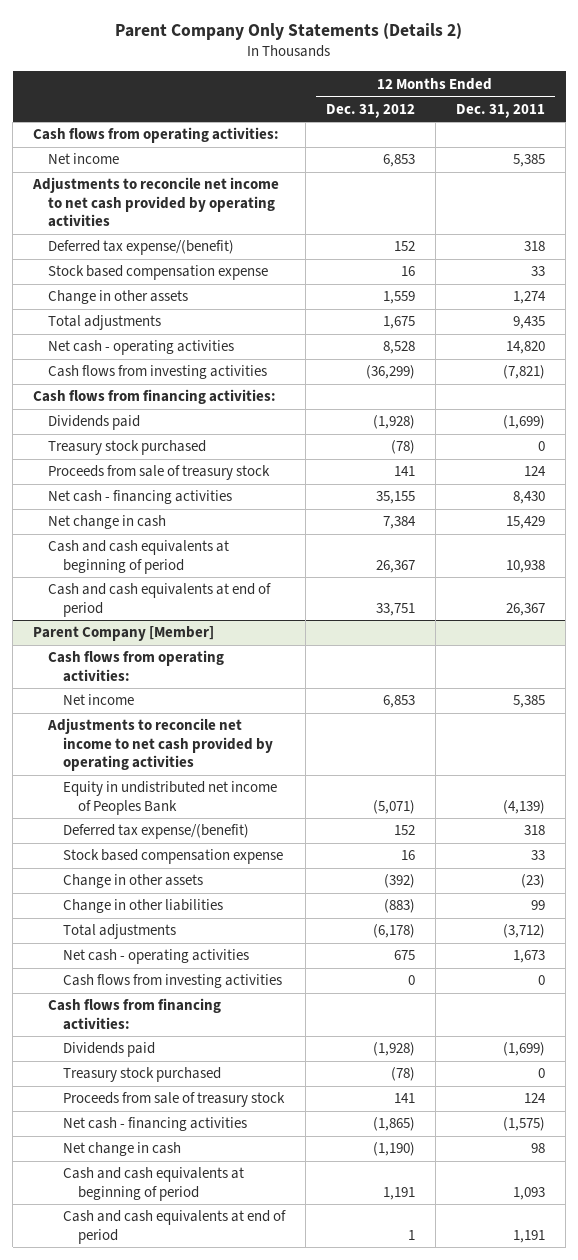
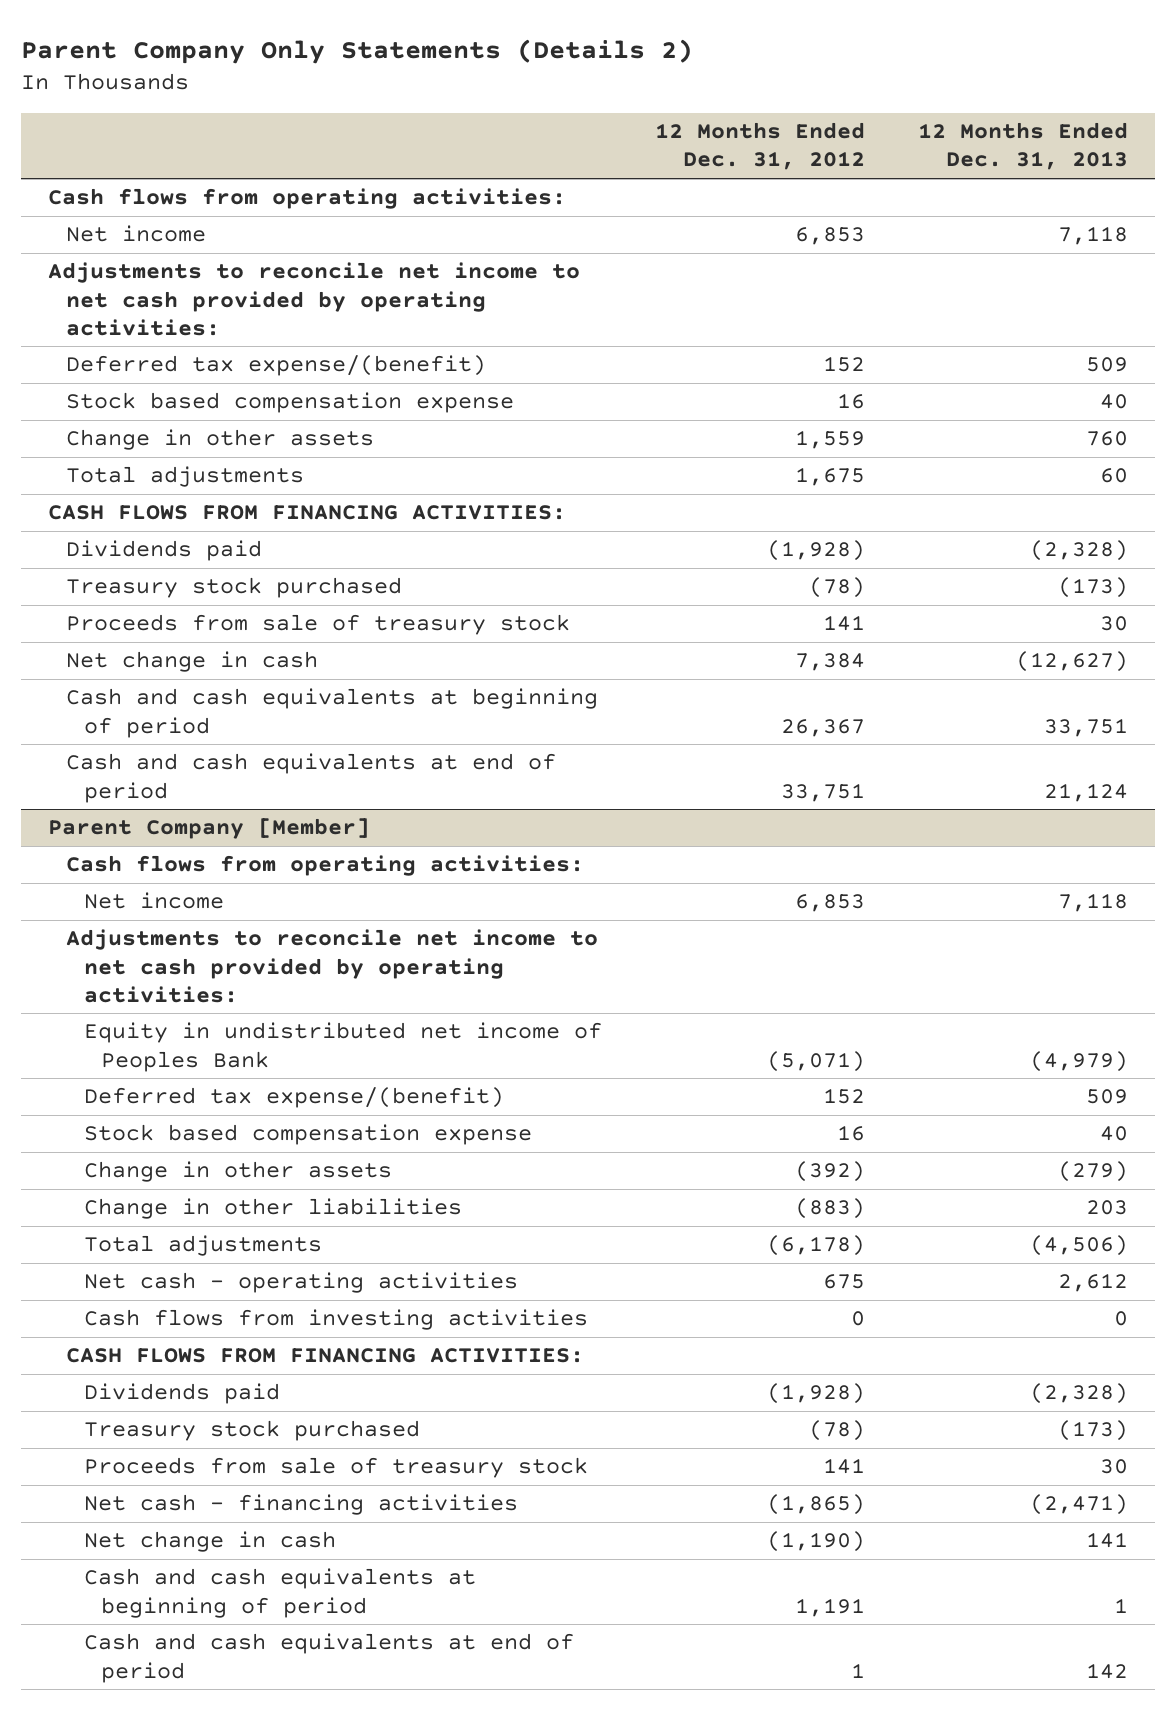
[456,103,546,118] Dec. 31, 2011 -> none
none -> [918,122,1129,171] 12 Months Ended Dec. 31, 2013
[32,177,280,228] Adjustments to reconcile net income to net cash provided by operating activities -> [48,262,581,336] Adjustments to reconcile net income to net cash provided by operating activities:
[48,340,235,356] Net cash - operating activities -> none
[48,365,268,380] Cash flows from investing activities -> none
[33,389,277,405] Cash flows from financing activities: -> [48,505,567,521] CASH FLOWS FROM FINANCING ACTIVITIES:
[48,490,233,505] Net cash - financing activities -> none
[47,718,273,772] Adjustments to reconcile net income to net cash provided by operating activities -> [65,929,598,1003] Adjustments to reconcile net income to net cash provided by operating activities:
[48,998,222,1030] Cash flows from financing activities: -> [65,1348,584,1364] CASH FLOWS FROM FINANCING ACTIVITIES:

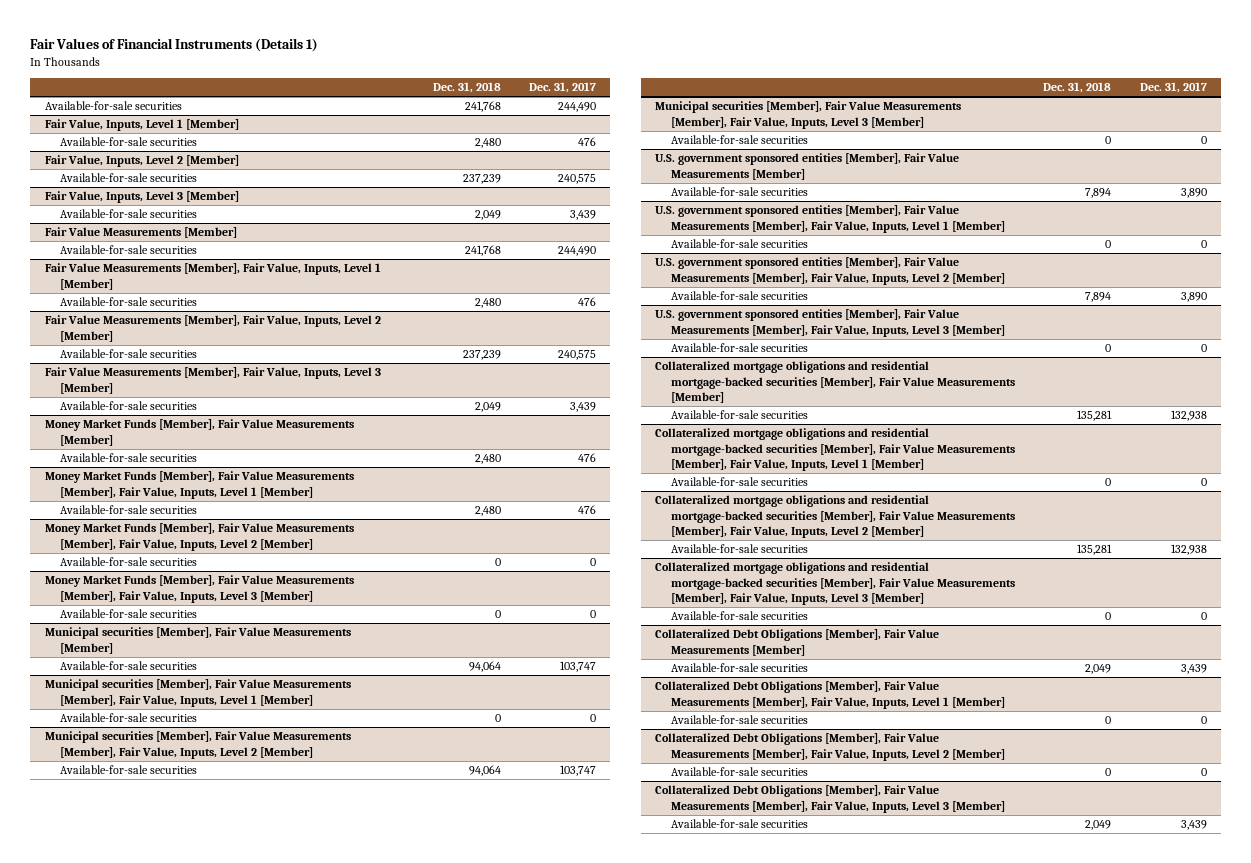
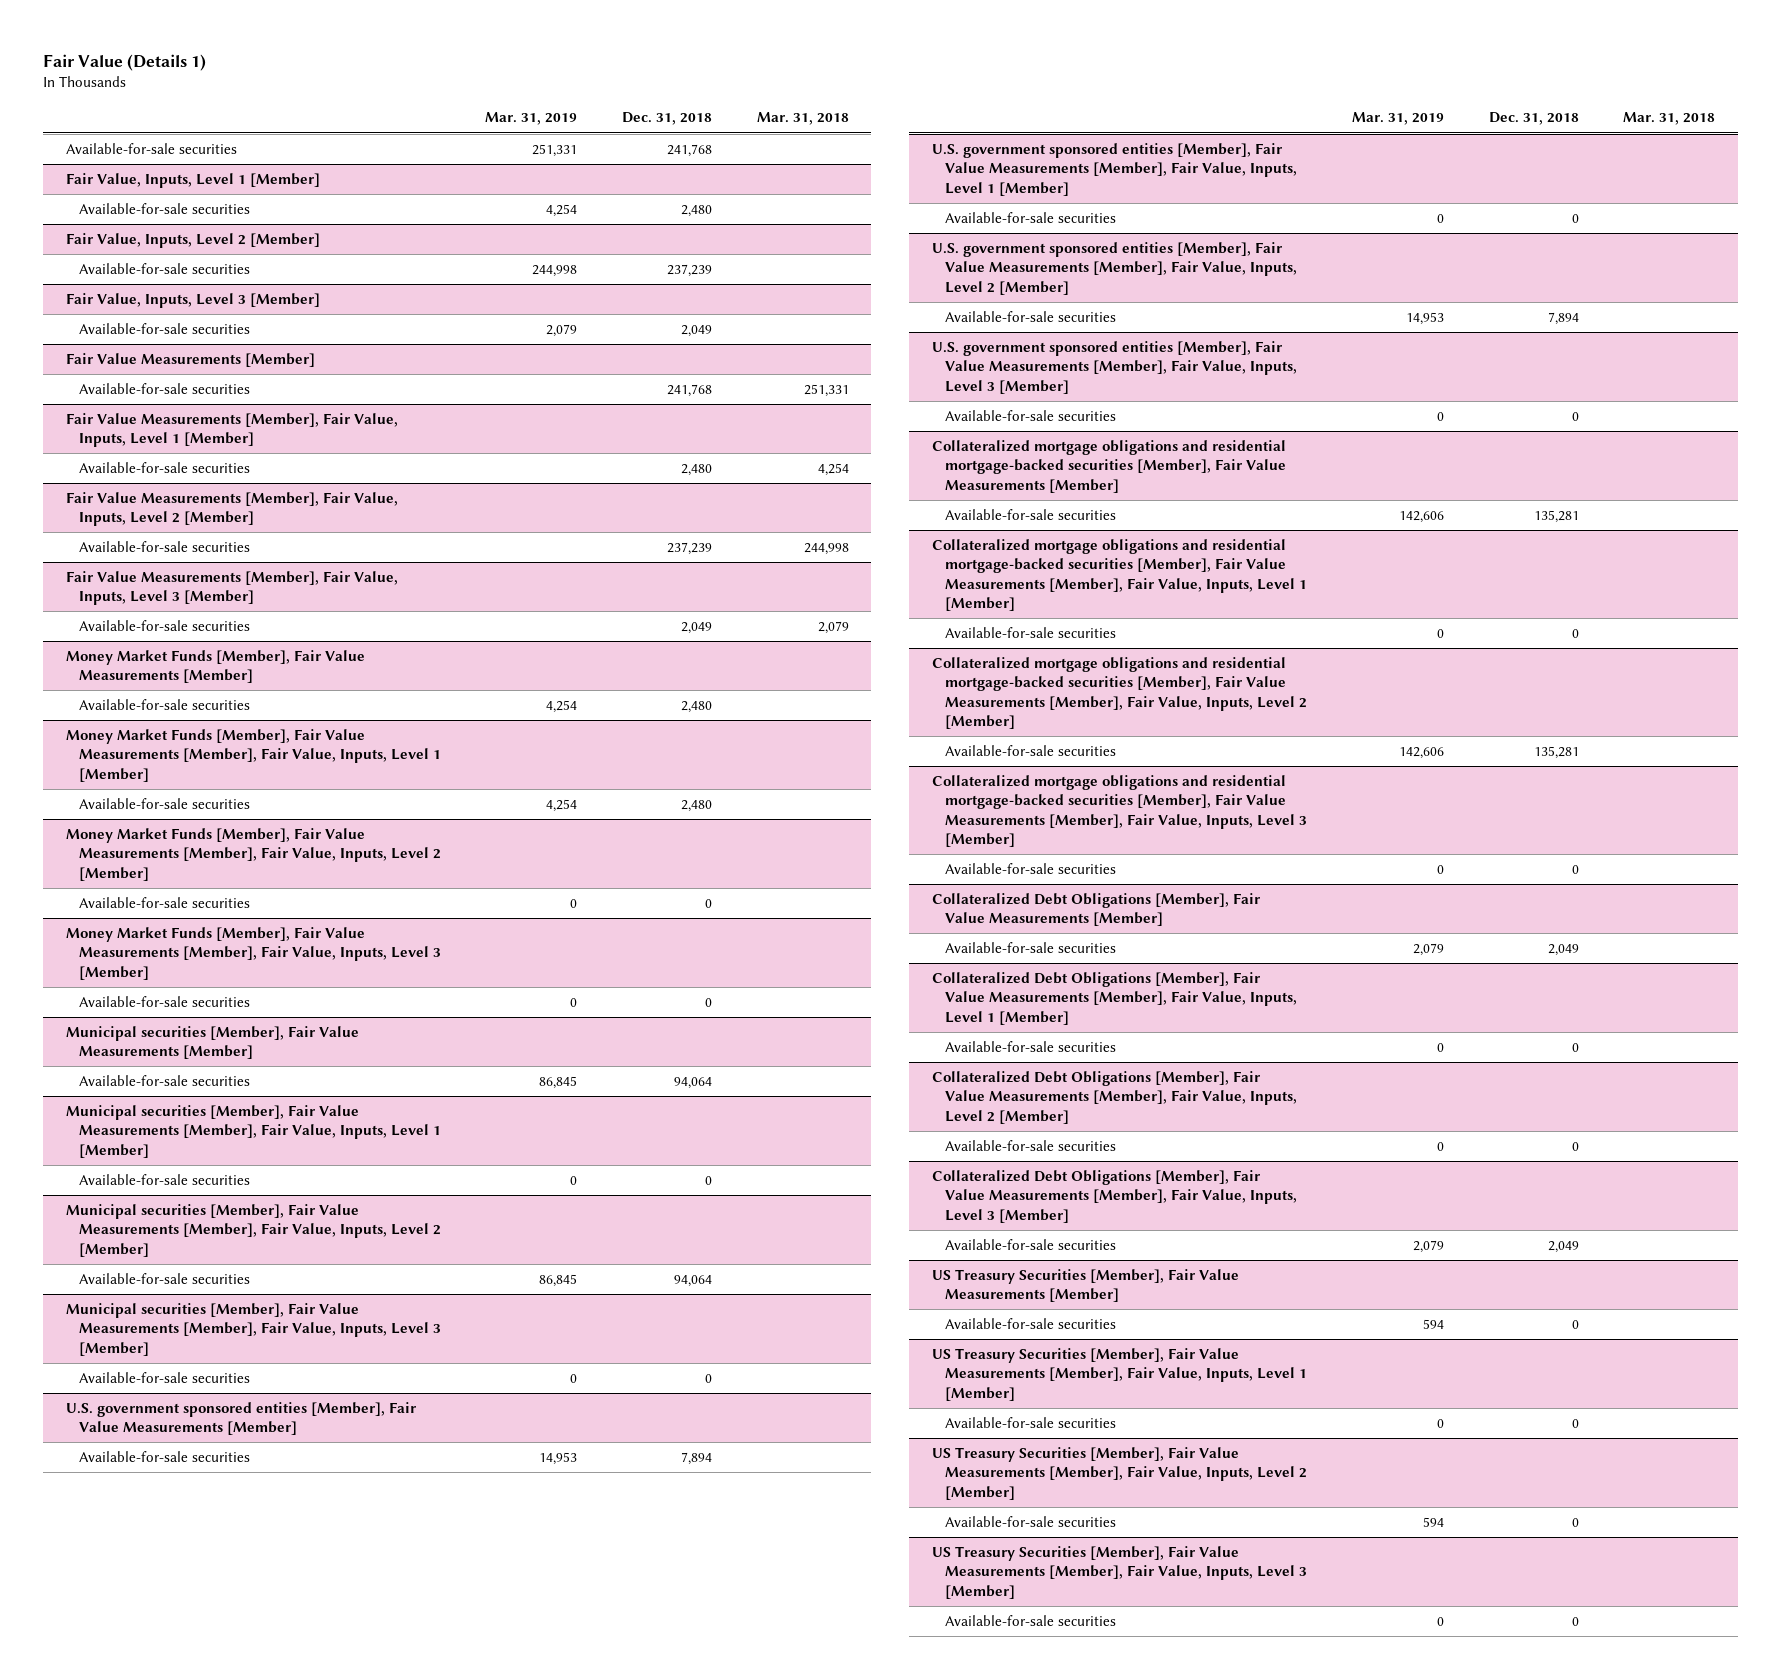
[30,38,319,53] Fair Values of Financial Instruments (Details 1) -> [43,53,207,71] Fair Value (Details 1)
[529,82,597,94] Dec. 31, 2017 -> none
none -> [485,112,578,126] Mar. 31, 2019
none -> [757,112,850,126] Mar. 31, 2018
none -> [931,1268,1239,1303] US Treasury Securities [Member], Fair Value Measurements [Member]
none -> [944,1317,1116,1329] Available-for-sale securities
none -> [931,1347,1307,1401] US Treasury Securities [Member], Fair Value Measurements [Member], Fair Value, Inputs, Level 1 [Member]
none -> [944,1416,1116,1428] Available-for-sale securities
none -> [931,1446,1307,1500] US Treasury Securities [Member], Fair Value Measurements [Member], Fair Value, Inputs, Level 2 [Member]
none -> [944,1515,1116,1527] Available-for-sale securities
none -> [931,1545,1307,1599] US Treasury Securities [Member], Fair Value Measurements [Member], Fair Value, Inputs, Level 3 [Member]
none -> [944,1614,1116,1626] Available-for-sale securities

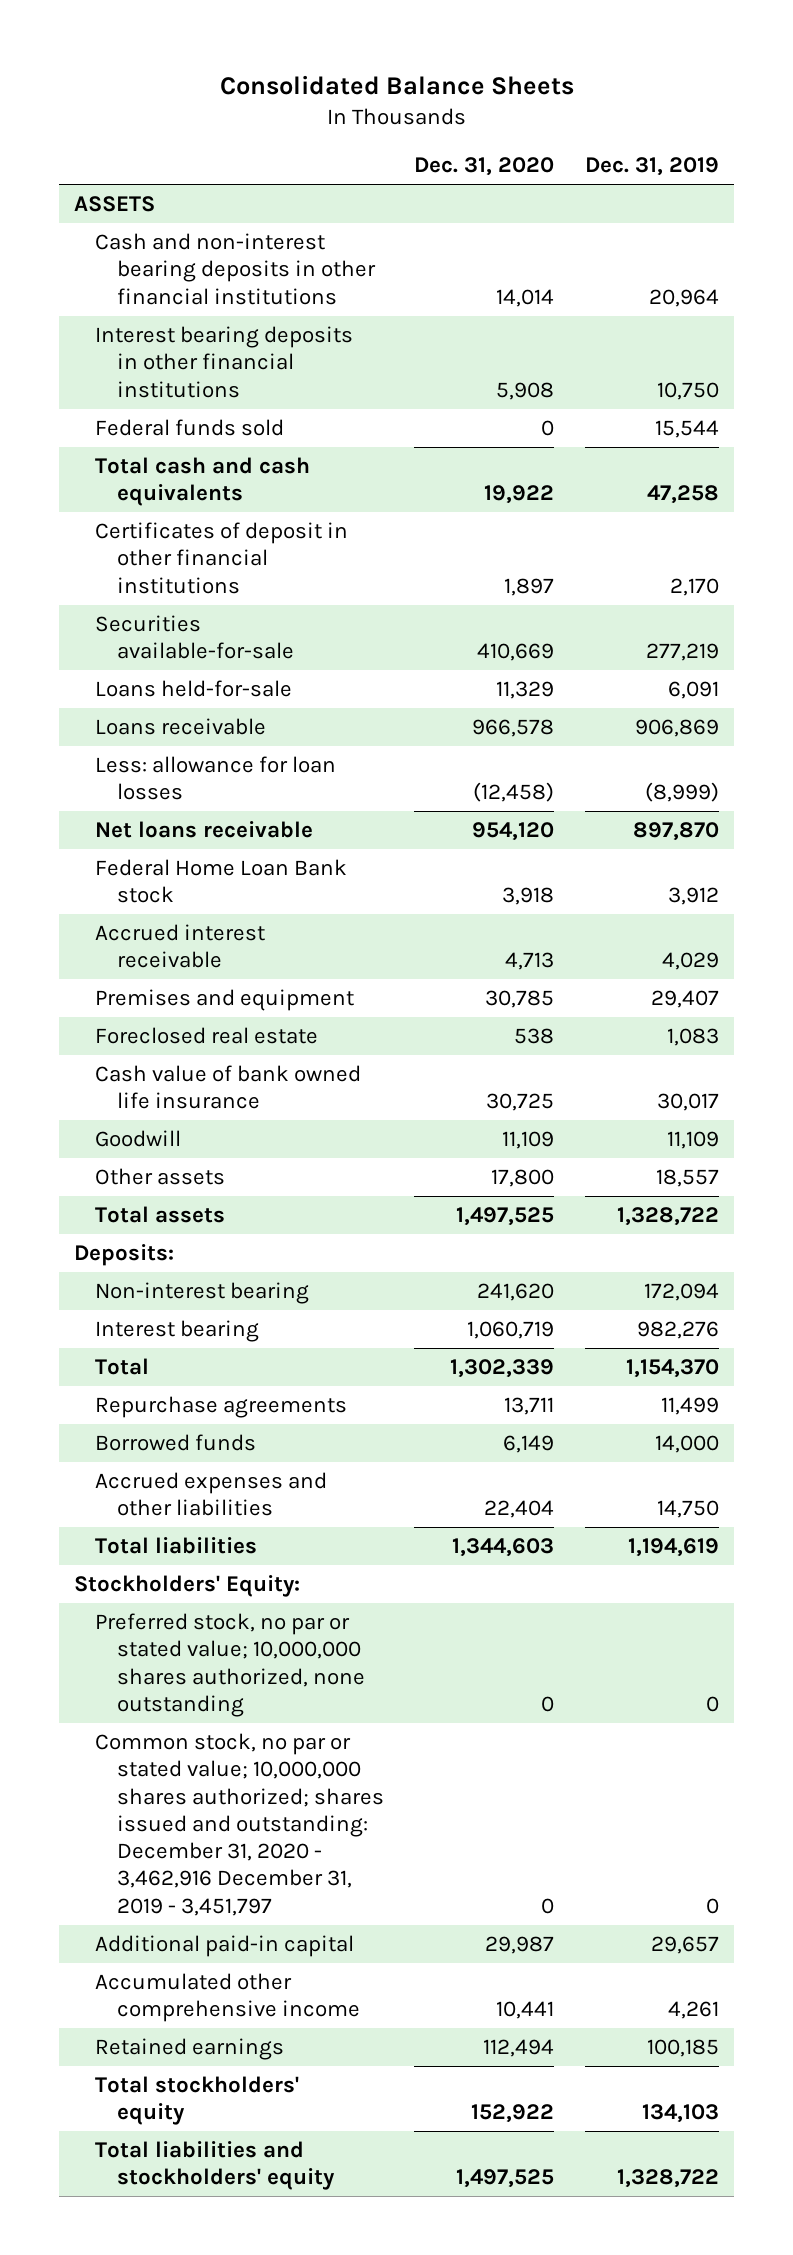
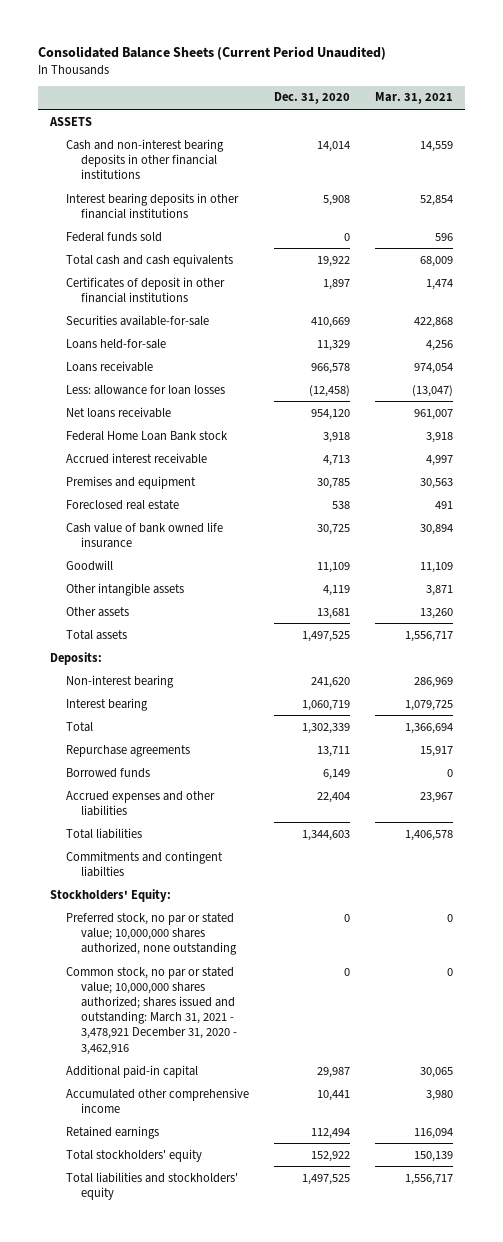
[219,74,574,95] Consolidated Balance Sheets -> [37,45,386,60] Consolidated Balance Sheets (Current Period Unaudited)
[584,157,719,177] Dec. 31, 2019 -> none
none -> [374,92,453,105] Mar. 31, 2021
none -> [65,582,184,596] Other intangible assets
[491,1169,555,1188] 17,800 -> [316,607,350,619] 13,681
none -> [65,850,223,877] Commitments and contingent liabilties
[95,1733,384,1916] Common stock, no par or stated value; 10,000,000 shares authorized; shares issued and outstanding: December 31, 2020 - 3,462,916 December 31, 2019 - 3,451,797 -> [65,966,237,1055] Common stock, no par or stated value; 10,000,000 shares authorized; shares issued and outstanding: March 31, 2021 - 3,478,921 December 31, 2020 - 3,462,916

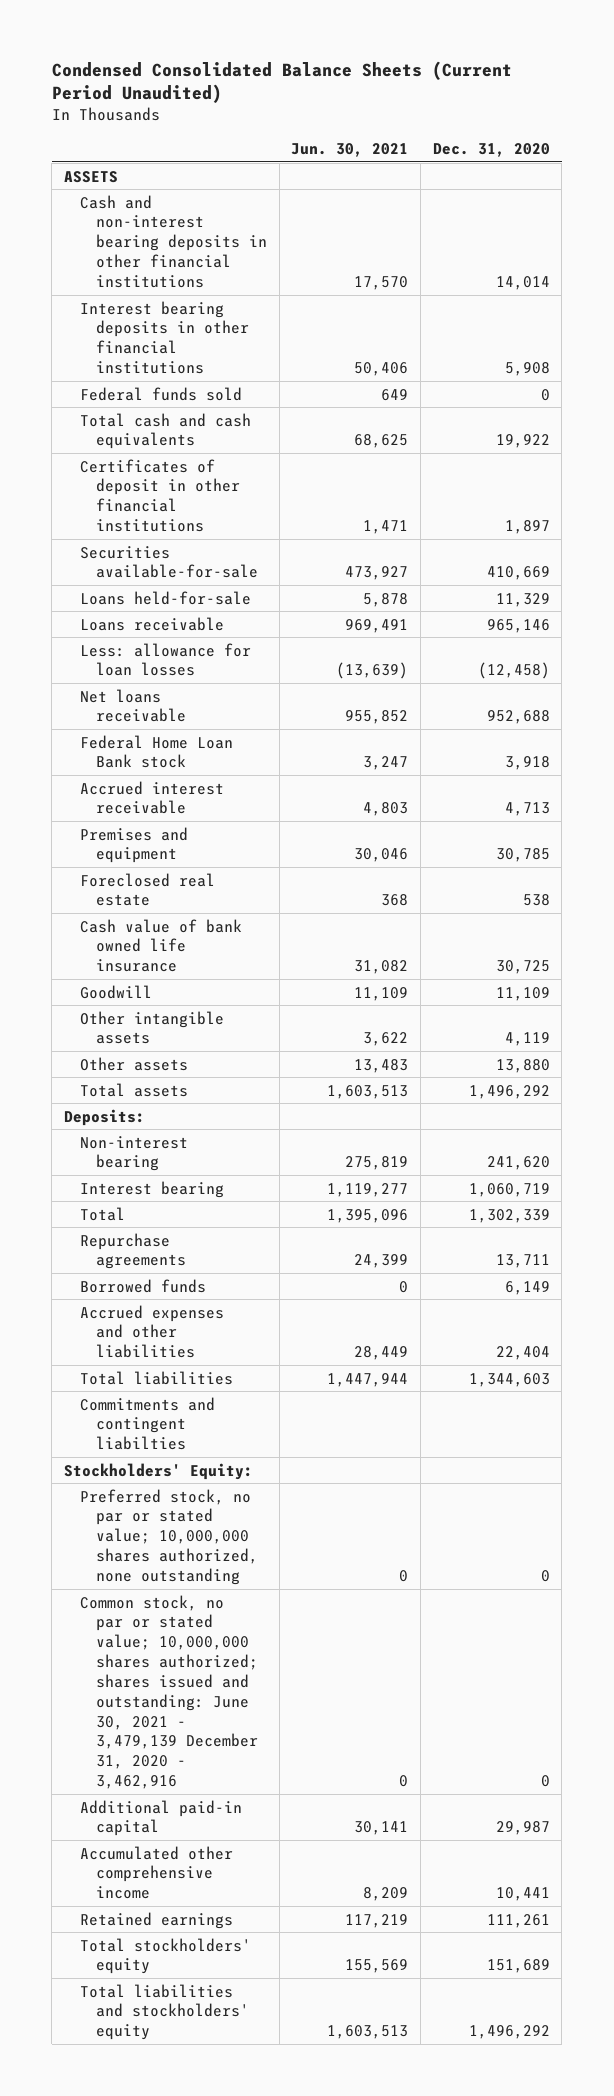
[37,45,386,60] Consolidated Balance Sheets (Current Period Unaudited) -> [51,60,512,104] Condensed Consolidated Balance Sheets (Current Period Unaudited)
[374,92,453,105] Mar. 31, 2021 -> none
none -> [291,142,409,157] Jun. 30, 2021
[310,362,350,374] 966,578 -> [486,618,550,633] 965,146
[310,408,350,420] 954,120 -> [486,710,550,725] 952,688
[316,607,350,619] 13,681 -> [495,1058,550,1073] 13,880
[301,630,350,642] 1,497,525 -> [468,1084,550,1099] 1,496,292
[65,966,237,1055] Common stock, no par or stated value; 10,000,000 shares authorized; shares issued and outstanding: March 31, 2021 - 3,478,921 December 31, 2020 - 3,462,916 -> [79,1594,258,1790] Common stock, no par or stated value; 10,000,000 shares authorized; shares issued and outstanding: June 30, 2021 - 3,479,139 December 31, 2020 - 3,462,916
[310,1127,350,1139] 112,494 -> [486,1913,550,1928] 111,261
[310,1150,350,1162] 152,922 -> [486,1959,550,1974] 151,689
[301,1173,350,1185] 1,497,525 -> [468,2025,550,2040] 1,496,292

